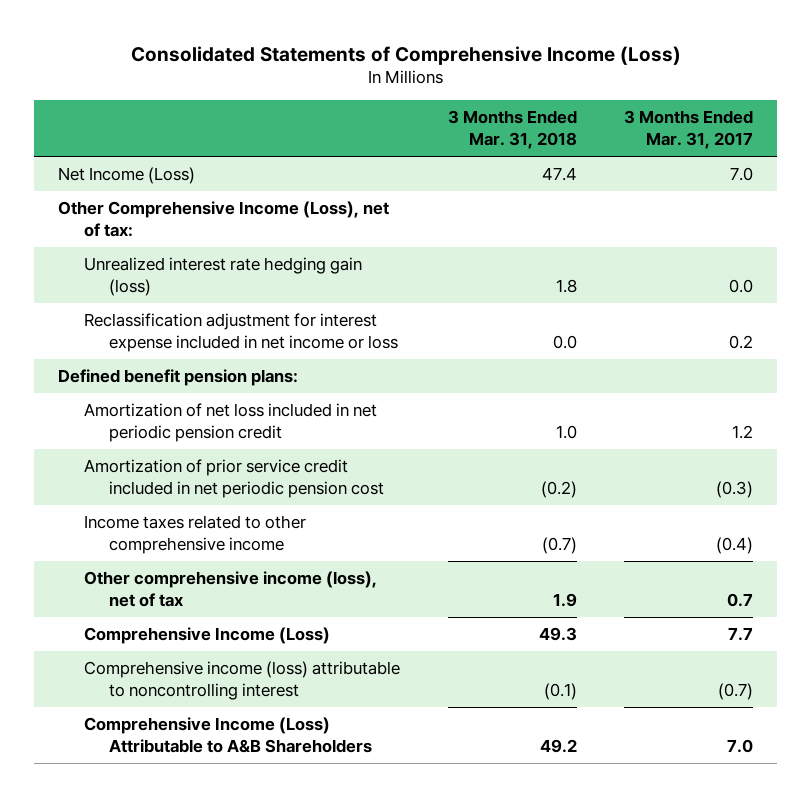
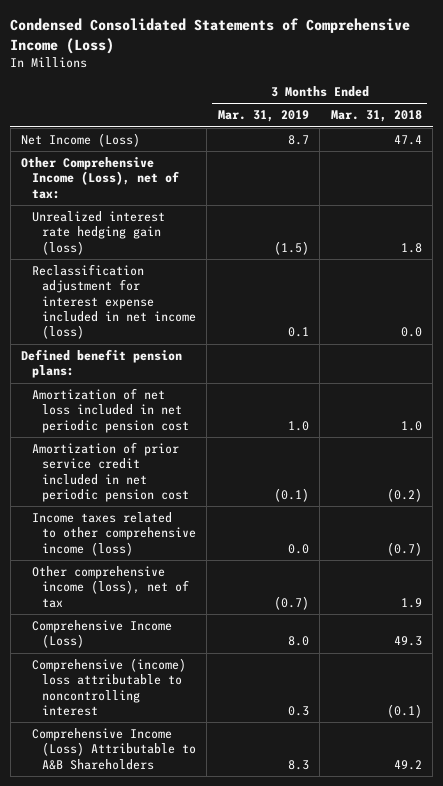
[130,45,681,65] Consolidated Statements of Comprehensive Income (Loss) -> [10,18,411,54] Condensed Consolidated Statements of Comprehensive Income (Loss)
[624,110,754,149] 3 Months Ended Mar. 31, 2017 -> none
none -> [217,110,309,123] Mar. 31, 2019
[83,313,399,352] Reclassification adjustment for interest expense included in net income or loss -> [31,264,196,340] Reclassification adjustment for interest expense included in net income (loss)
[83,403,377,442] Amortization of net loss included in net periodic pension credit -> [31,388,189,433] Amortization of net loss included in net periodic pension cost
[83,515,306,554] Income taxes related to other comprehensive income -> [31,512,196,556] Income taxes related to other comprehensive income (loss)
[83,661,400,700] Comprehensive income (loss) attributable to noncontrolling interest -> [31,658,186,717] Comprehensive (income) loss attributable to noncontrolling interest

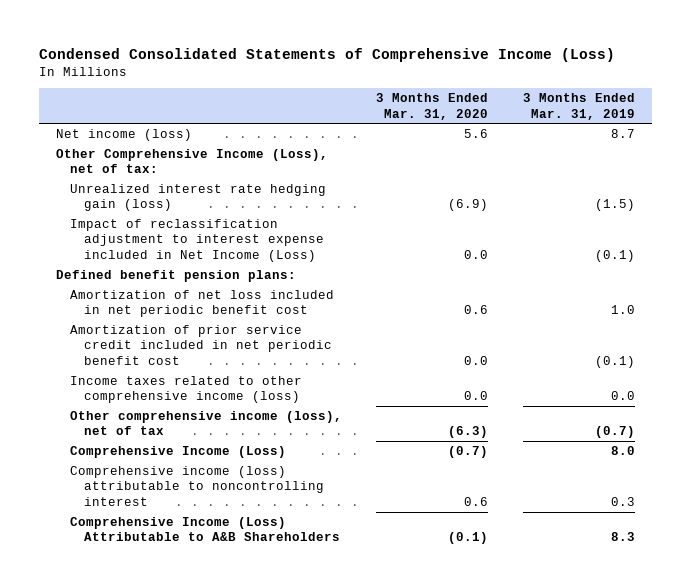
[330,110,422,123] Mar. 31, 2018 -> none
none -> [376,93,489,120] 3 Months Ended Mar. 31, 2020
[21,133,141,148] Net Income (Loss) -> [56,128,193,141] Net income (loss)
[31,264,196,340] Reclassification adjustment for interest expense included in net income (loss) -> [70,218,324,262] Impact of reclassification adjustment to interest expense included in Net Income (Loss)
[287,327,309,338] 0.1 -> [594,249,635,262] (0.1)
[31,388,189,433] Amortization of net loss included in net periodic pension cost -> [70,289,335,318] Amortization of net loss included in net periodic benefit cost
[31,442,189,503] Amortization of prior service credit included in net periodic pension cost -> [70,324,332,365] Amortization of prior service credit included in net periodic benefit cost
[31,658,186,717] Comprehensive (income) loss attributable to noncontrolling interest -> [70,465,324,506] Comprehensive income (loss) attributable to noncontrolling interest

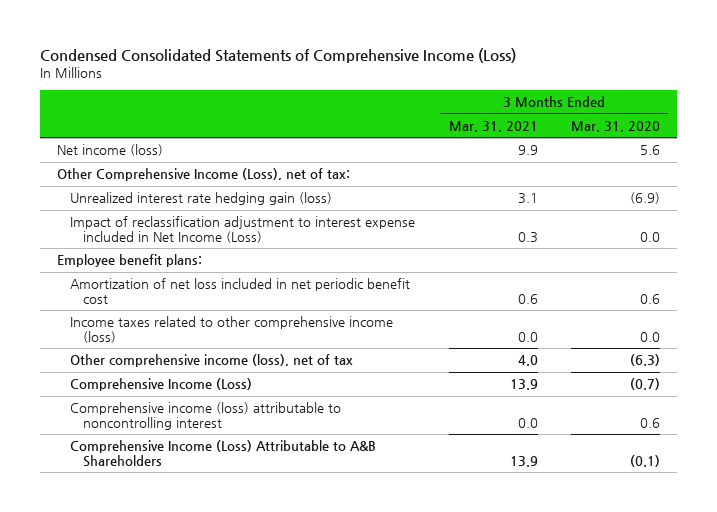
[522,93,635,120] 3 Months Ended Mar. 31, 2019 -> none
none -> [448,120,538,132] Mar. 31, 2021
[56,269,297,282] Defined benefit pension plans: -> [56,254,202,268] Employee benefit plans:
[70,324,332,365] Amortization of prior service credit included in net periodic benefit cost -> none

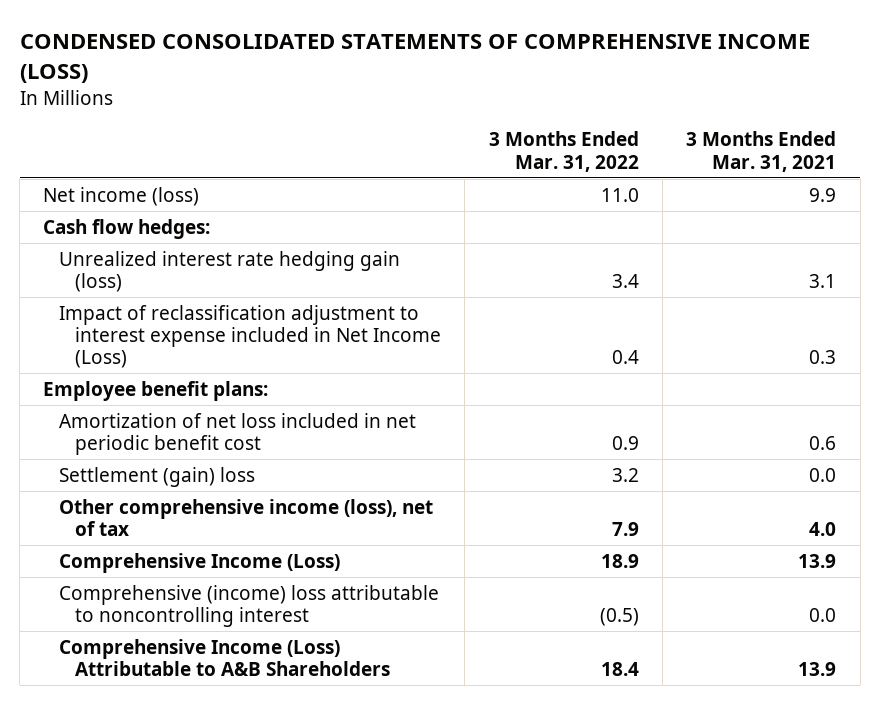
[40,47,517,63] Condensed Consolidated Statements of Comprehensive Income (Loss) -> [19,34,810,83] CONDENSED CONSOLIDATED STATEMENTS OF COMPREHENSIVE INCOME (LOSS)
[571,120,661,132] Mar. 31, 2020 -> none
none -> [488,131,639,172] 3 Months Ended Mar. 31, 2022
[56,168,350,182] Other Comprehensive Income (Loss), net of tax: -> none
none -> [43,218,211,239] Cash flow hedges:
[69,316,393,344] Income taxes related to other comprehensive income (loss) -> none
none -> [59,466,256,487] Settlement (gain) loss
[69,402,341,431] Comprehensive income (loss) attributable to noncontrolling interest -> [59,584,440,627] Comprehensive (income) loss attributable to noncontrolling interest

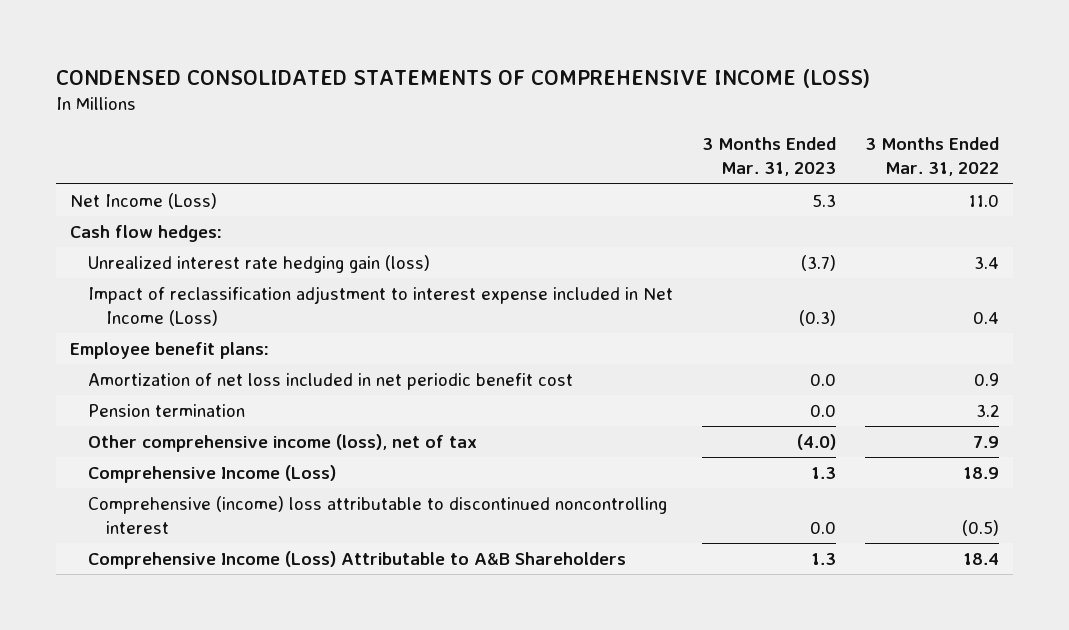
[686,131,837,172] 3 Months Ended Mar. 31, 2021 -> none
none -> [702,137,837,177] 3 Months Ended Mar. 31, 2023
[43,186,200,206] Net income (loss) -> [70,192,218,209] Net Income (Loss)
[59,466,256,487] Settlement (gain) loss -> none
none -> [88,403,246,417] Pension termination
[59,584,440,627] Comprehensive (income) loss attributable to noncontrolling interest -> [88,495,668,534] Comprehensive (income) loss attributable to discontinued noncontrolling interest

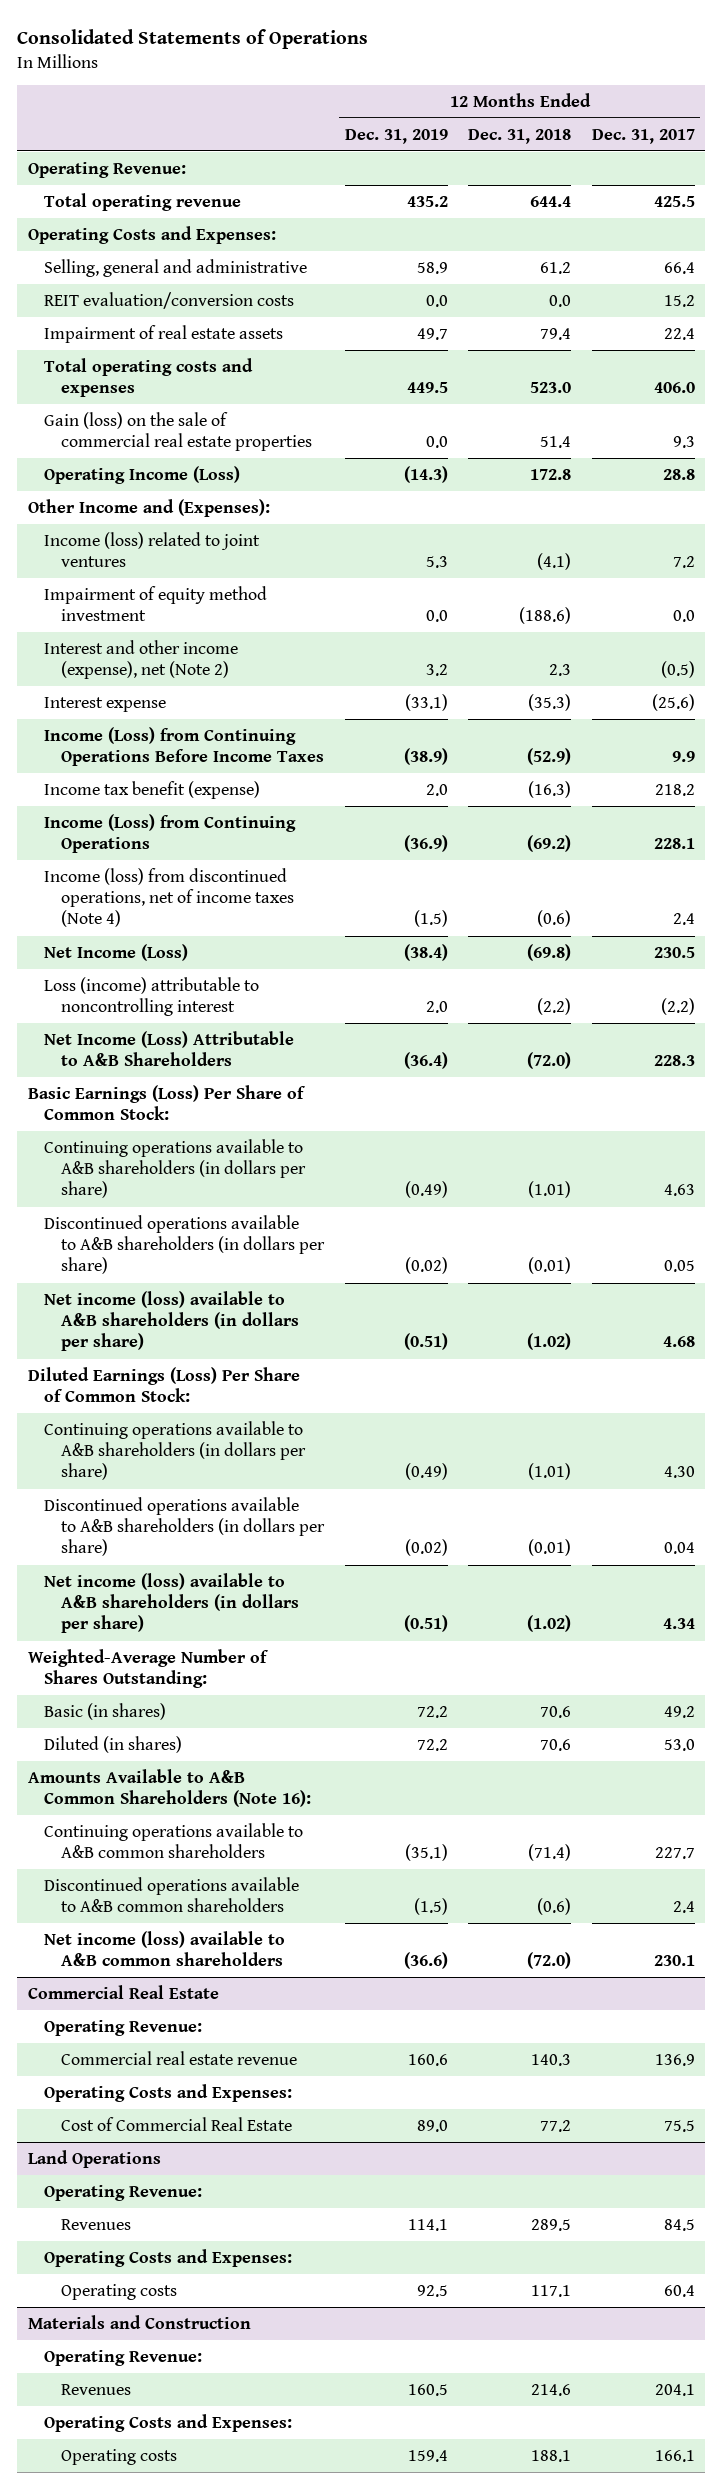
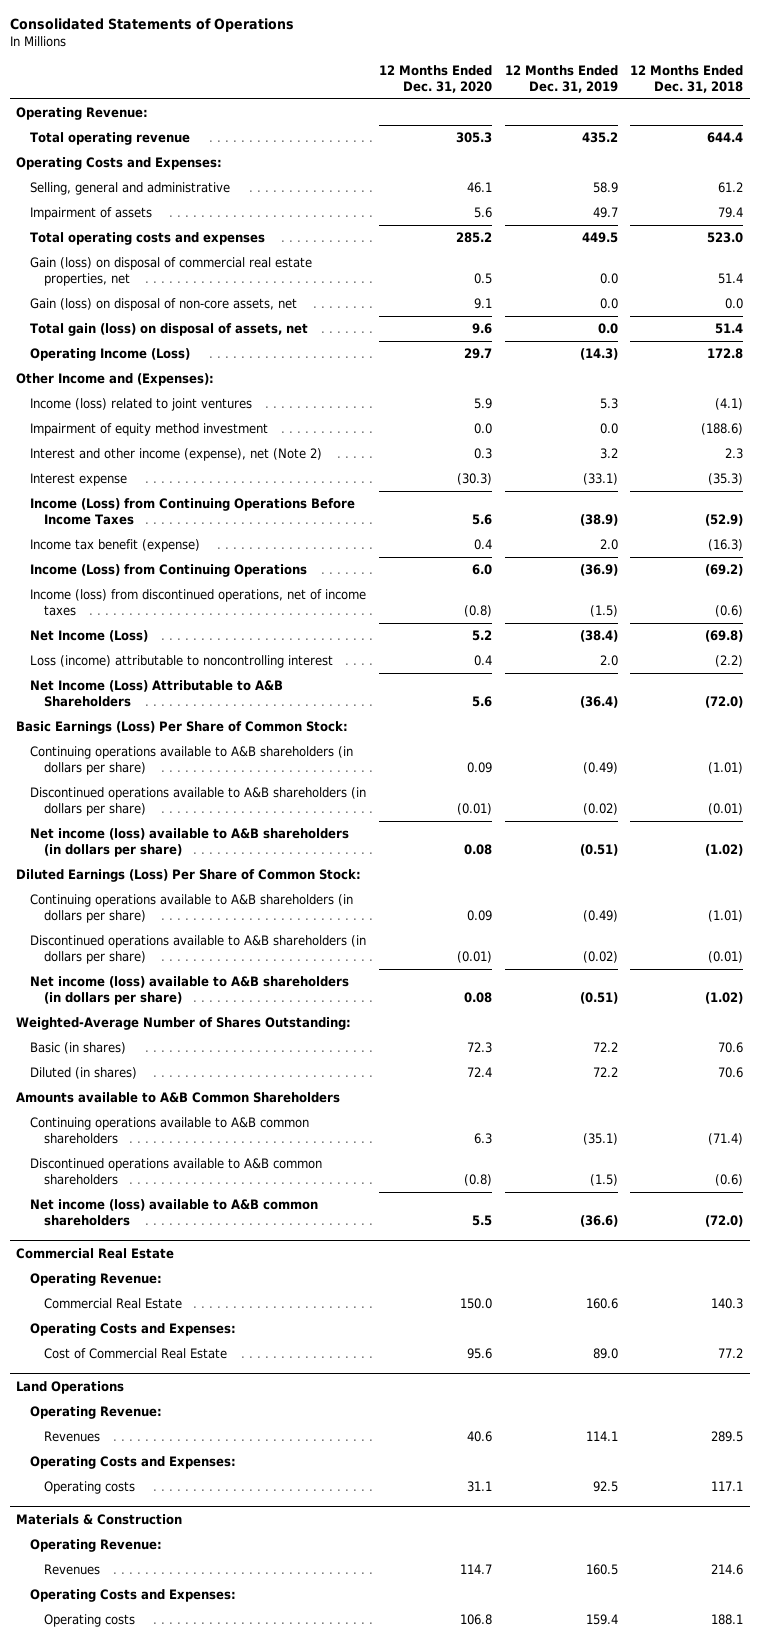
[591,128,695,144] Dec. 31, 2017 -> none
none -> [378,65,492,93] 12 Months Ended Dec. 31, 2020
[44,291,295,309] REIT evaluation/conversion costs -> none
[44,324,284,343] Impairment of real estate assets -> [30,207,153,221] Impairment of assets
[44,411,313,452] Gain (loss) on the sale of commercial real estate properties -> [30,257,313,286] Gain (loss) on disposal of commercial real estate properties, net
none -> [30,298,298,312] Gain (loss) on disposal of non-core assets, net
none -> [30,323,309,337] Total gain (loss) on disposal of assets, net
[44,867,295,928] Income (loss) from discontinued operations, net of income taxes (Note 4) -> [30,589,367,616] Income (loss) from discontinued operations, net of income taxes
[27,1768,312,1808] Amounts Available to A&B Common Shareholders (Note 16): -> [16,1092,341,1104] Amounts available to A&B Common Shareholders
[61,2050,298,2065] Commercial real estate revenue -> [44,1298,183,1310] Commercial Real Estate
[27,2314,251,2329] Materials and Construction -> [16,1513,183,1525] Materials & Construction

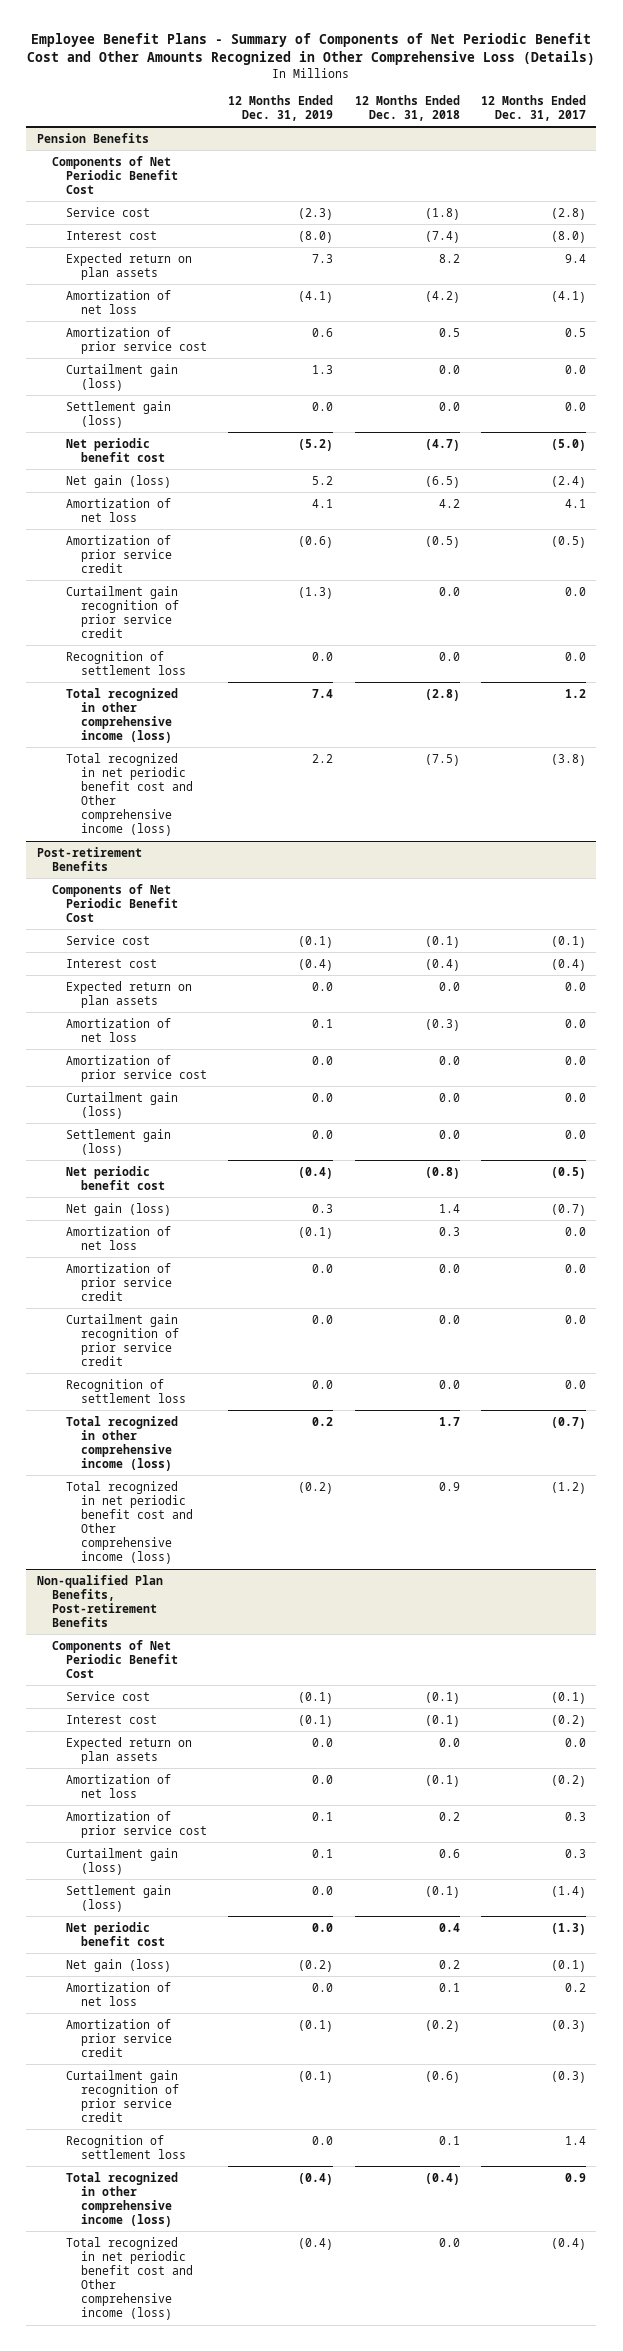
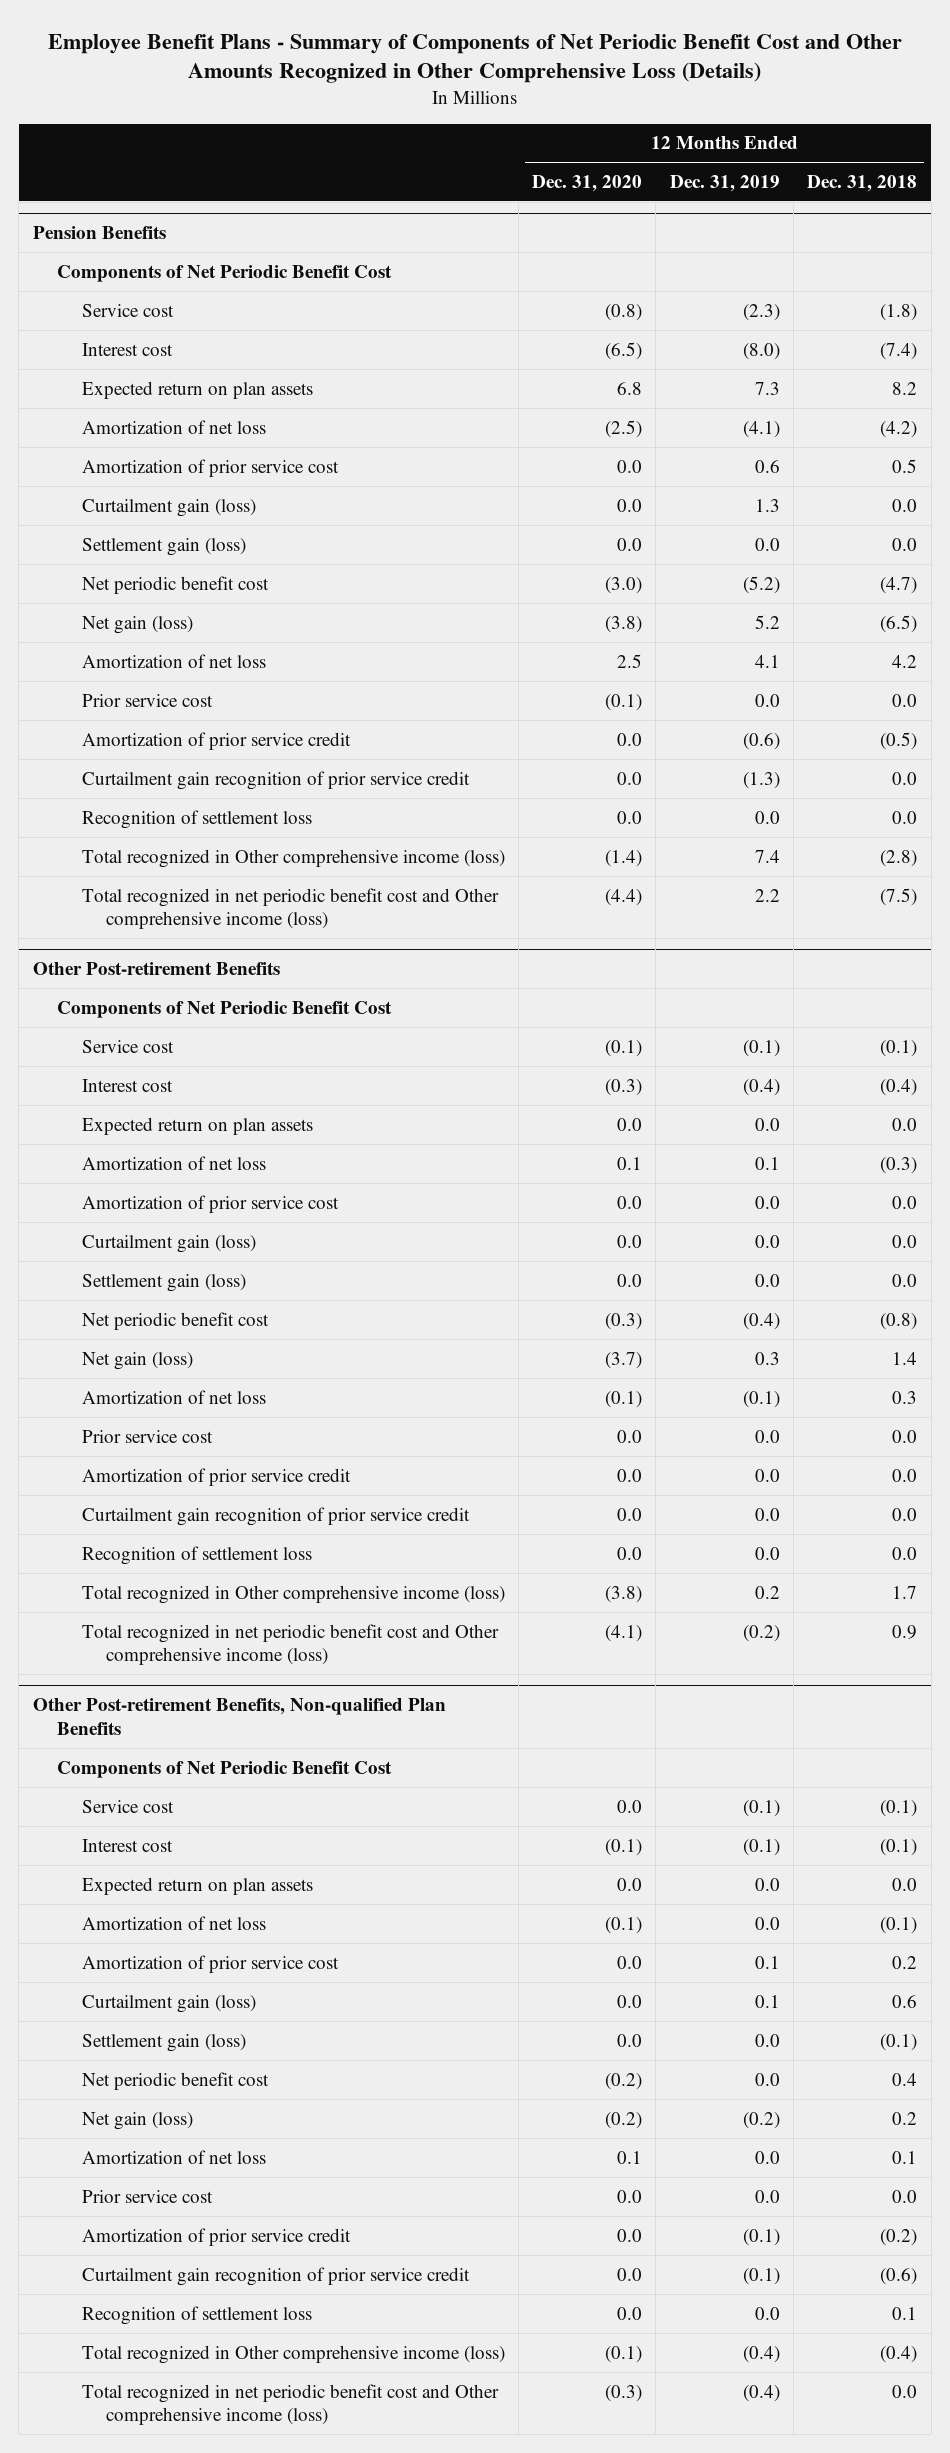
[480,94,586,121] 12 Months Ended Dec. 31, 2017 -> none
none -> [532,174,643,192] Dec. 31, 2020
none -> [81,693,213,707] Prior service cost
[66,687,179,743] Total recognized in other comprehensive income (loss) -> [81,848,505,868] Total recognized in Other comprehensive income (loss)
[36,846,142,871] Post-retirement Benefits -> [32,962,280,976] Other Post-retirement Benefits
none -> [81,1429,213,1443] Prior service cost
[66,1415,179,1471] Total recognized in other comprehensive income (loss) -> [81,1584,505,1604] Total recognized in Other comprehensive income (loss)
[36,1574,163,1627] Non-qualified Plan Benefits, Post-retirement Benefits -> [32,1698,446,1736] Other Post-retirement Benefits, Non-qualified Plan Benefits
none -> [81,2189,213,2203] Prior service cost
[66,2171,179,2227] Total recognized in other comprehensive income (loss) -> [81,2344,505,2364] Total recognized in Other comprehensive income (loss)

